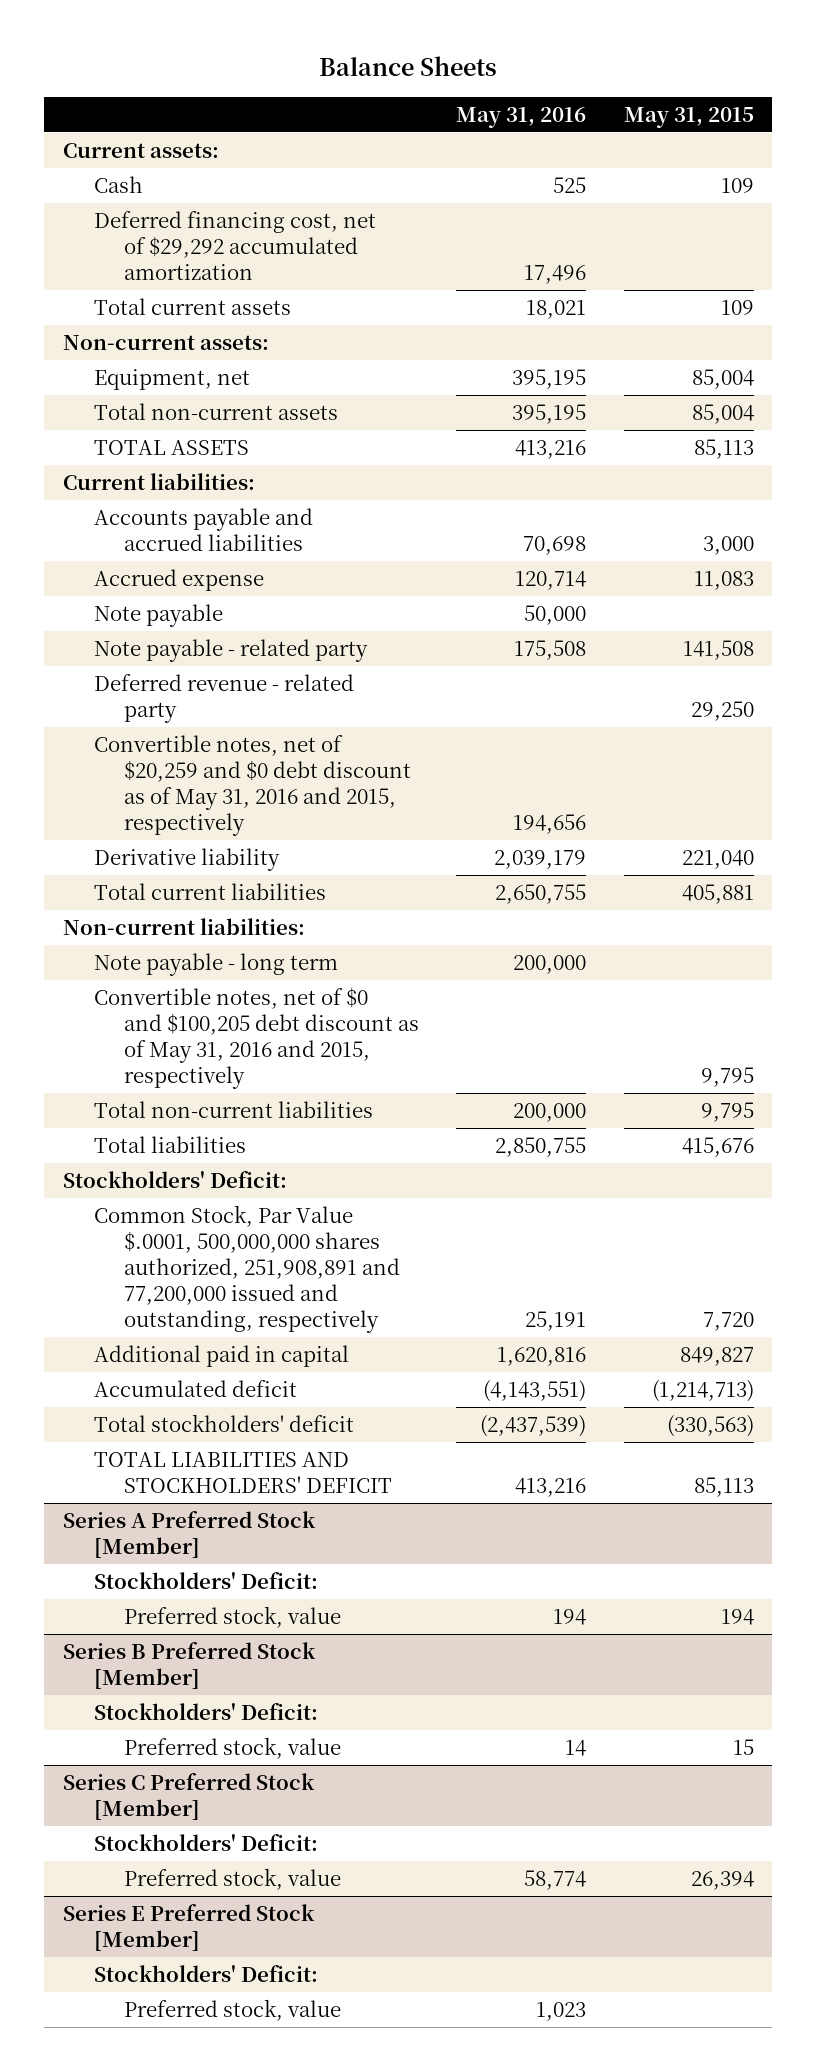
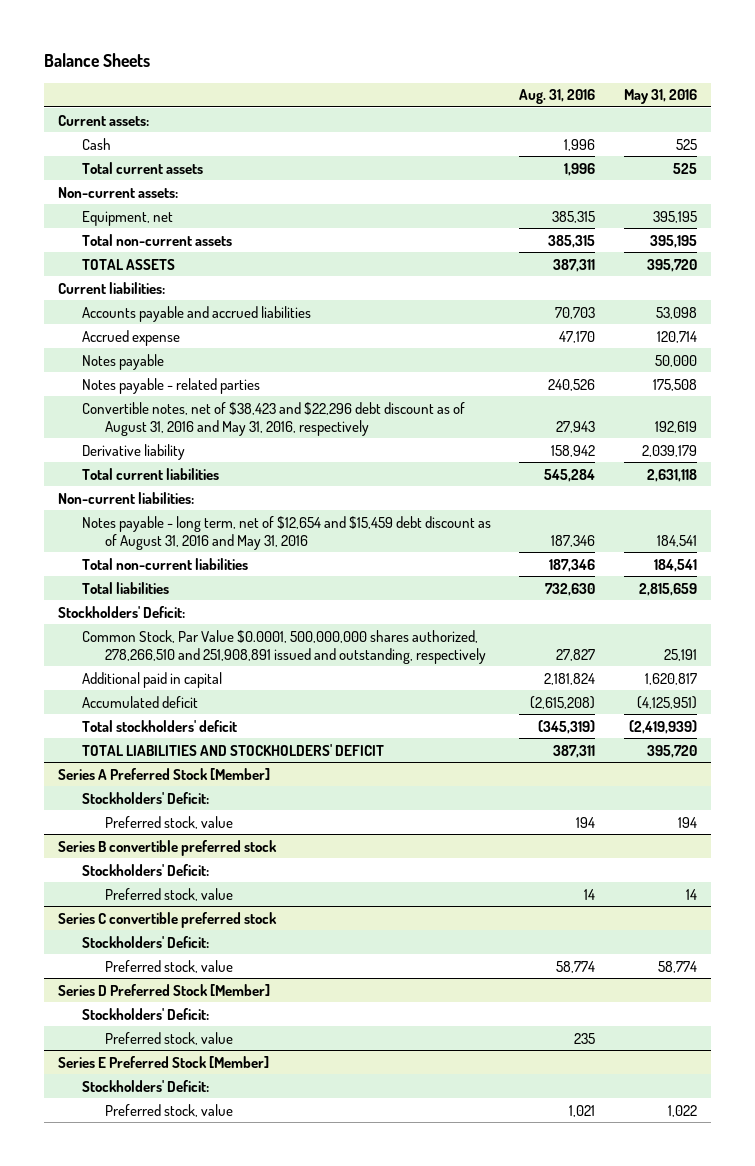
[623,106,754,128] May 31, 2015 -> none
none -> [519,89,596,105] Aug. 31, 2016
[93,211,376,281] Deferred financing cost, net of $29,292 accumulated amortization -> none
[526,300,587,320] 18,021 -> [672,162,697,174] 525
[515,440,587,460] 413,216 -> [646,258,697,272] 395,720
[523,536,587,556] 70,698 -> [655,306,697,319] 53,098
[93,674,354,724] Deferred revenue - related party -> none
[93,604,223,628] Note payable -> [81,353,164,370] Notes payable
[93,639,368,663] Note payable - related party -> [81,377,260,394] Notes payable - related parties
[93,735,412,837] Convertible notes, net of $20,259 and $0 debt discount as of May 31, 2016 and 2015, respectively -> [81,401,465,436] Convertible notes, net of $38,423 and $22,296 debt discount as of August 31, 2016 and May 31, 2016, respectively
[513,814,587,835] 194,656 -> [654,420,697,433] 192,619
[495,884,587,905] 2,650,755 -> [646,468,697,482] 2,631,118
[93,953,338,977] Note payable - long term -> none
[93,987,420,1090] Convertible notes, net of $0 and $100,205 debt discount as of May 31, 2016 and 2015, respectively -> none
none -> [81,515,491,550] Notes payable - long term, net of $12,654 and $15,459 debt discount as of August 31, 2016 and May 31, 2016
[513,1103,587,1123] 200,000 -> [653,558,697,572] 184,541
[495,1137,587,1158] 2,850,755 -> [638,582,697,596] 2,815,659
[93,1205,401,1334] Common Stock, Par Value $.0001, 500,000,000 shares authorized, 251,908,891 and 77,200,000 issued and outstanding, respectively -> [81,629,486,664] Common Stock, Par Value $0.0001, 500,000,000 shares authorized, 278,266,510 and 251,908,891 issued and outstanding, respectively
[497,1347,587,1367] 1,620,816 -> [644,672,697,685] 1,620,817
[483,1380,587,1403] (4,143,551) -> [636,695,697,709] (4,125,951)
[480,1415,587,1438] (2,437,539) -> [628,719,697,734] (2,419,939)
[515,1478,587,1498] 413,216 -> [646,744,697,758] 395,720
[62,1642,316,1690] Series B Preferred Stock [Member] -> [58,839,278,856] Series B convertible preferred stock
[62,1773,315,1821] Series C Preferred Stock [Member] -> [58,911,278,928] Series C convertible preferred stock
none -> [58,983,271,996] Series D Preferred Stock [Member]
none -> [81,1007,209,1020] Stockholders' Deficit:
none -> [104,1031,233,1045] Preferred stock, value
[536,2002,587,2022] 1,023 -> [667,1104,697,1117] 1,022

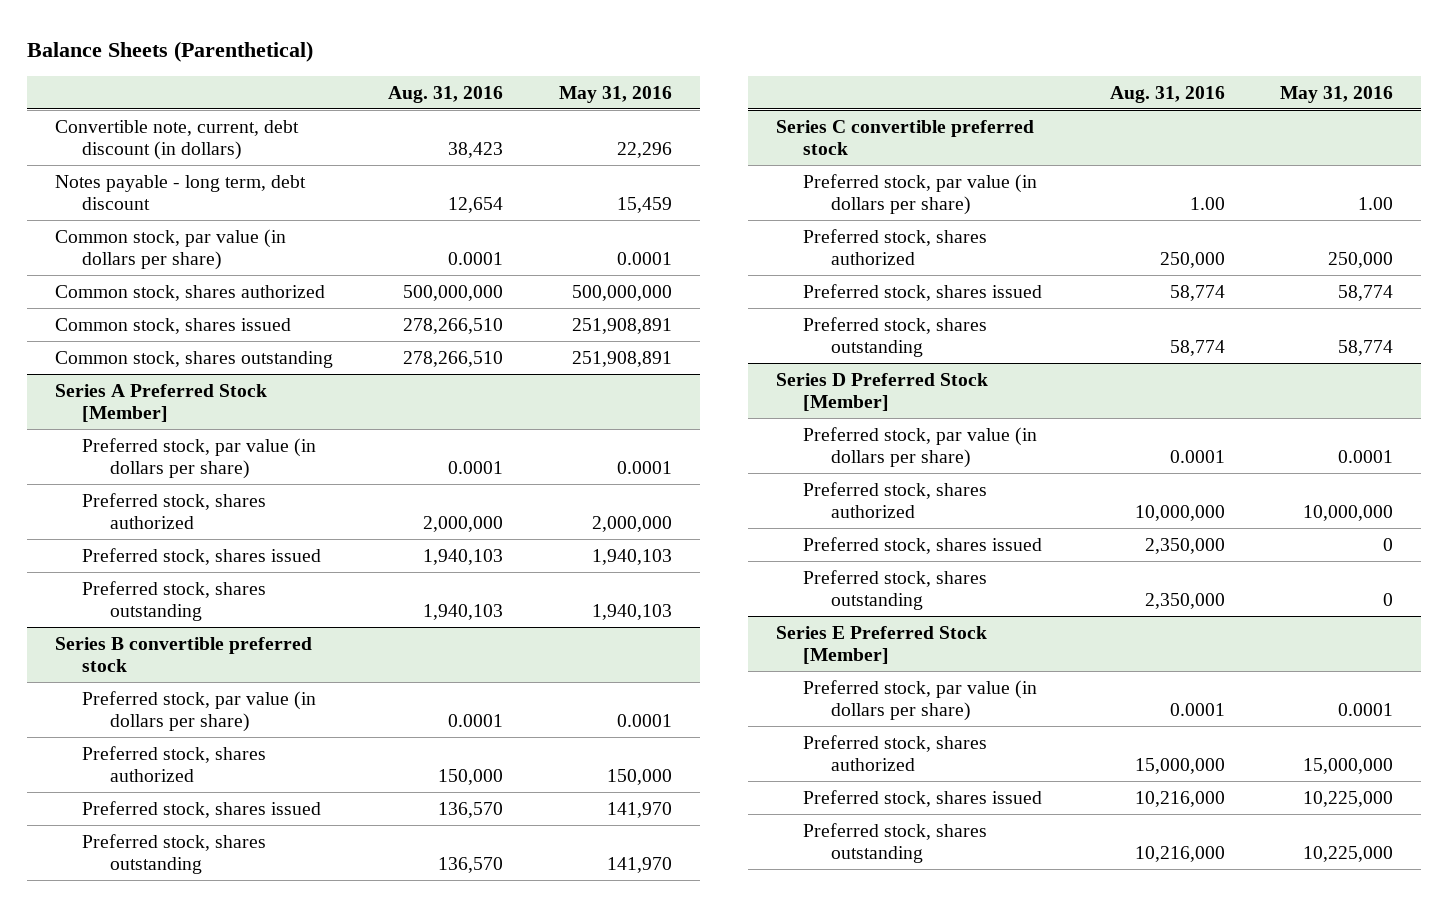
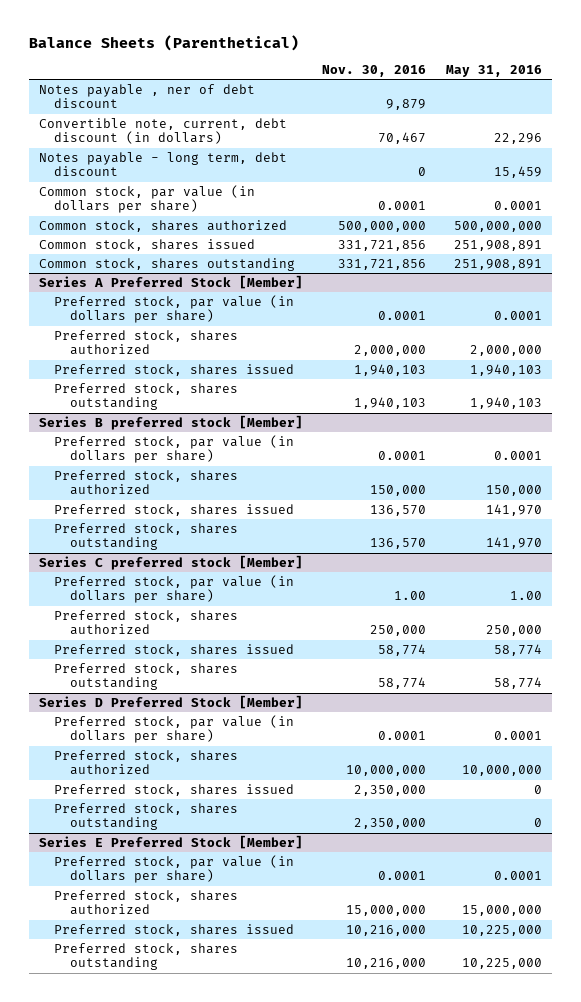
[388,85,504,103] Aug. 31, 2016 -> none
none -> [322,65,427,78] Nov. 30, 2016
none -> [38,83,255,109] Notes payable , ner of debt discount
[54,636,312,673] Series B convertible preferred stock -> [38,414,303,430] Series B preferred stock [Member]
[776,119,1035,156] Series C convertible preferred stock -> [38,554,303,570] Series C preferred stock [Member]

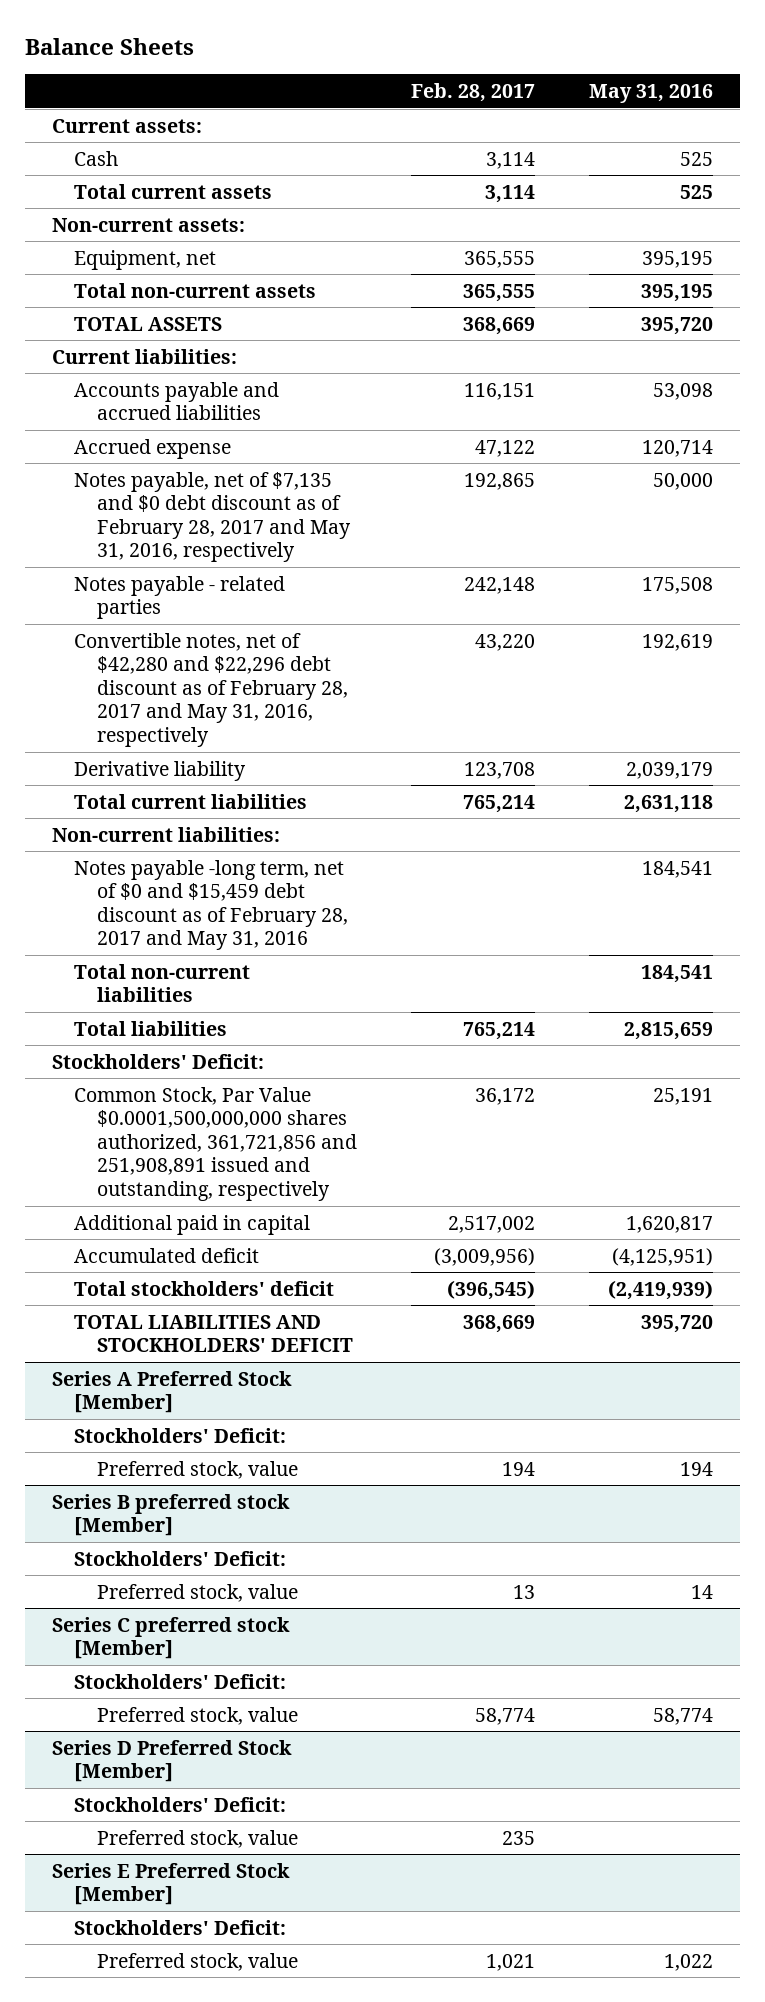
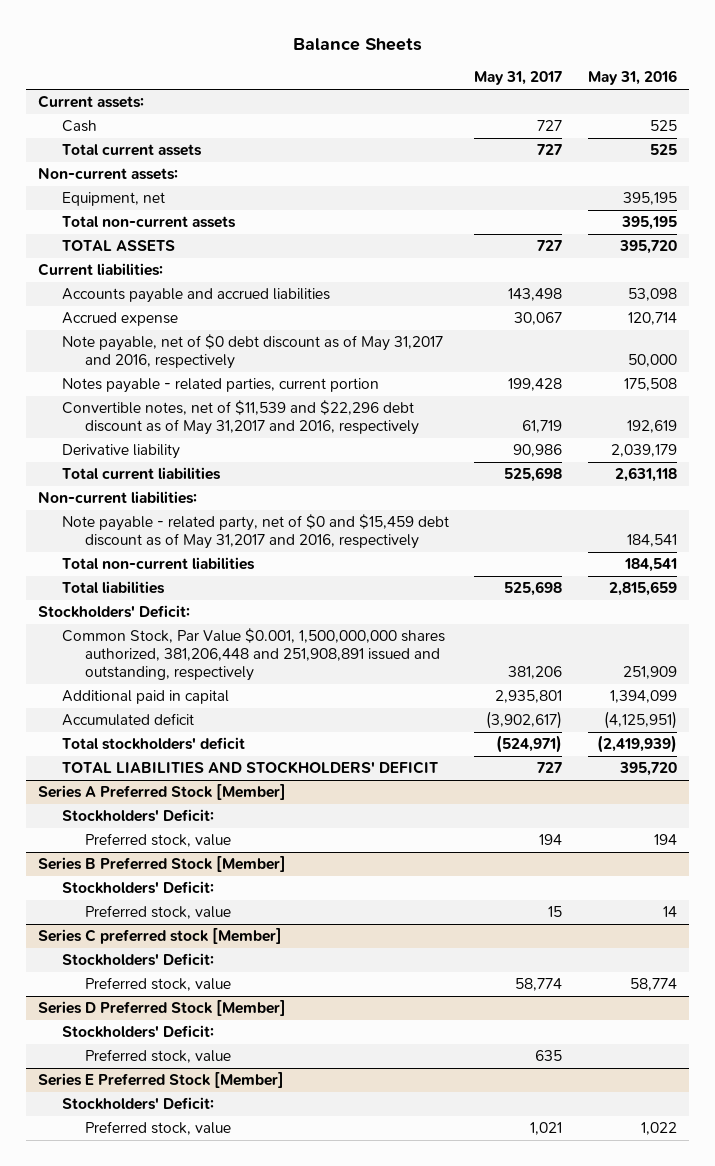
[410,82,535,102] Feb. 28, 2017 -> none
none -> [474,71,563,86] May 31, 2017
[74,471,351,563] Notes payable, net of $7,135 and $0 debt discount as of February 28, 2017 and May 31, 2016, respectively -> [61,334,443,370] Note payable, net of $0 debt discount as of May 31,2017 and 2016, respectively
[74,575,286,620] Notes payable - related parties -> [61,378,379,394] Notes payable - related parties, current portion
[74,632,348,748] Convertible notes, net of $42,280 and $22,296 debt discount as of February 28, 2017 and May 31, 2016, respectively -> [61,400,420,436] Convertible notes, net of $11,539 and $22,296 debt discount as of May 31,2017 and 2016, respectively
[74,859,348,951] Notes payable -long term, net of $0 and $15,459 debt discount as of February 28, 2017 and May 31, 2016 -> [61,514,449,550] Note payable - related party, net of $0 and $15,459 debt discount as of May 31,2017 and 2016, respectively
[74,1086,357,1202] Common Stock, Par Value $0.0001,500,000,000 shares authorized, 361,721,856 and 251,908,891 issued and outstanding, respectively -> [61,628,445,681] Common Stock, Par Value $0.001, 1,500,000,000 shares authorized, 381,206,448 and 251,908,891 issued and outstanding, respectively
[653,1087,714,1105] 25,191 -> [622,665,677,679] 251,909
[626,1215,714,1233] 1,620,817 -> [609,690,677,704] 1,394,099
[51,1493,290,1537] Series B preferred stock [Member] -> [38,856,287,873] Series B Preferred Stock [Member]

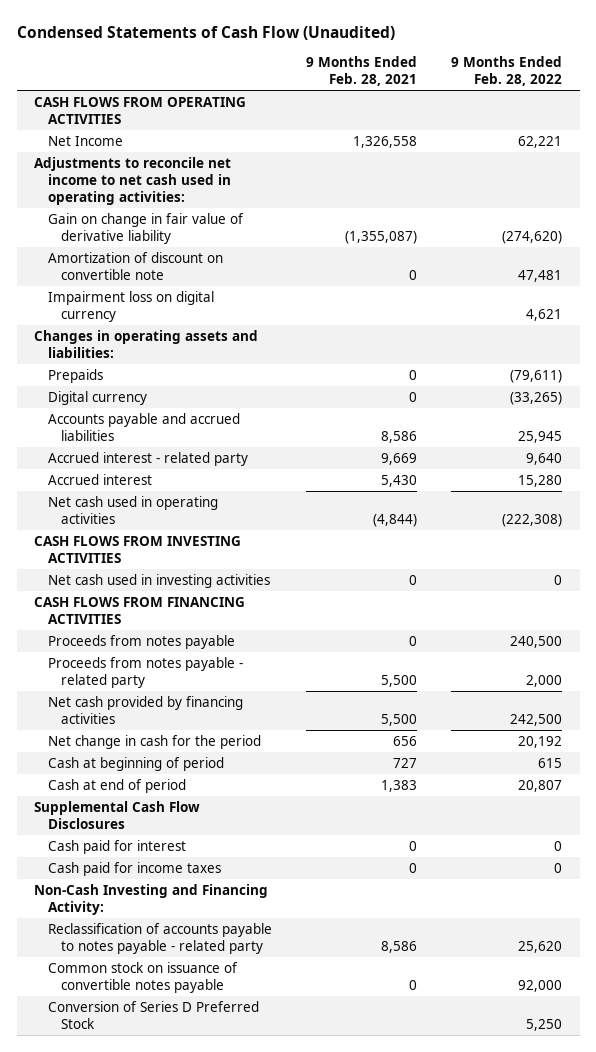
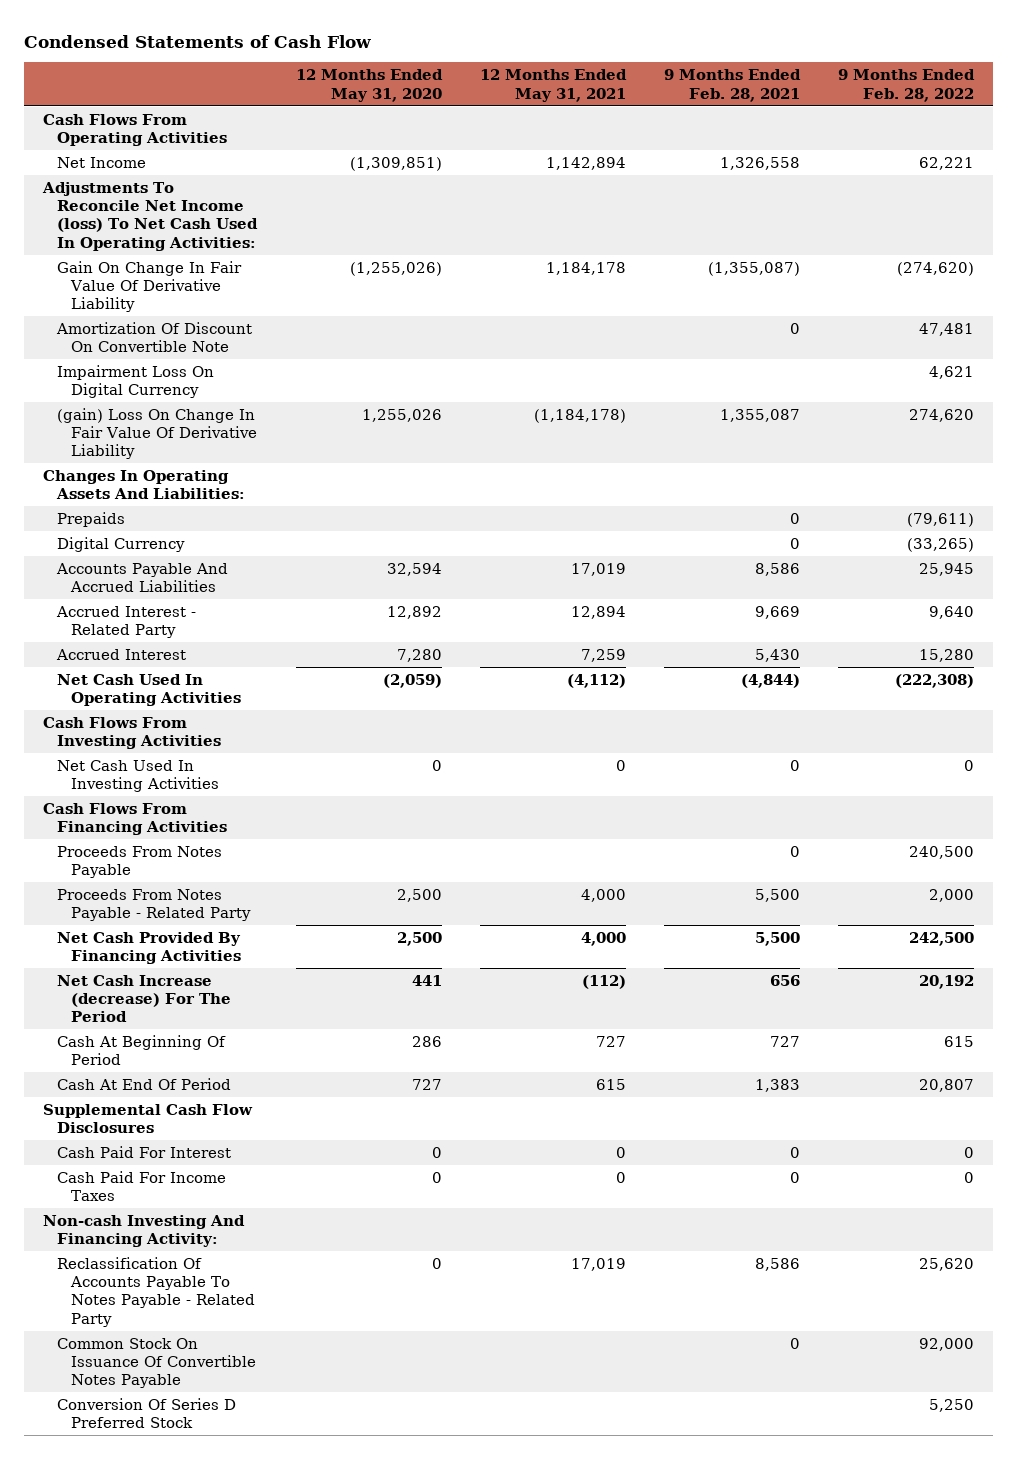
[16,25,395,40] Condensed Statements of Cash Flow (Unaudited) -> [24,34,372,48] Condensed Statements of Cash Flow
none -> [295,69,443,102] 12 Months Ended May 31, 2020
none -> [479,69,627,102] 12 Months Ended May 31, 2021
[34,96,247,124] CASH FLOWS FROM OPERATING ACTIVITIES -> [43,113,228,147] Cash Flows From Operating Activities
[34,156,232,205] Adjustments to reconcile net income to net cash used in operating activities: -> [42,181,259,251] Adjustments To Reconcile Net Income (loss) To Net Cash Used In Operating Activities:
[47,212,244,244] Gain on change in fair value of derivative liability -> [57,260,243,313] Gain On Change In Fair Value Of Derivative Liability
[47,251,223,280] Amortization of discount on convertible note -> [56,321,253,353] Amortization Of Discount On Convertible Note
[47,290,214,322] Impairment loss on digital currency -> [57,364,215,399] Impairment Loss On Digital Currency
none -> [57,407,258,460] (gain) Loss On Change In Fair Value Of Derivative Liability
[34,329,259,358] Changes in operating assets and liabilities: -> [43,469,246,500] Changes In Operating Assets And Liabilities:
[47,390,147,405] Digital currency -> [57,536,186,552] Digital Currency
[47,412,240,441] Accounts payable and accrued liabilities -> [56,562,229,593] Accounts Payable And Accrued Liabilities
[47,451,248,466] Accrued interest - related party -> [56,605,197,639] Accrued Interest - Related Party
[47,473,152,485] Accrued interest -> [56,648,187,660] Accrued Interest
[47,495,218,524] Net cash used in operating activities -> [57,673,242,707] Net Cash Used In Operating Activities
[34,535,242,563] CASH FLOWS FROM INVESTING ACTIVITIES -> [43,716,222,750] Cash Flows From Investing Activities
[47,573,270,588] Net cash used in investing activities -> [57,759,220,793] Net Cash Used In Investing Activities
[34,596,246,624] CASH FLOWS FROM FINANCING ACTIVITIES -> [43,802,228,836] Cash Flows From Financing Activities
[47,634,235,649] Proceeds from notes payable -> [57,845,223,879] Proceeds From Notes Payable
[47,656,243,688] Proceeds from notes payable - related party -> [57,888,252,922] Proceeds From Notes Payable - Related Party
[47,695,243,724] Net cash provided by financing activities -> [57,931,242,965] Net Cash Provided By Financing Activities
[47,734,261,749] Net change in cash for the period -> [57,974,232,1023] Net Cash Increase (decrease) For The Period
[47,756,224,771] Cash at beginning of period -> [57,1034,227,1066] Cash At Beginning Of Period
[47,778,186,793] Cash at end of period -> [57,1077,232,1090] Cash At End Of Period
[47,839,186,854] Cash paid for interest -> [57,1145,232,1158] Cash Paid For Interest
[47,861,221,876] Cash paid for income taxes -> [57,1170,227,1202] Cash Paid For Income Taxes
[34,883,269,915] Non-Cash Investing and Financing Activity: -> [43,1214,246,1248] Non-cash Investing And Financing Activity:
[47,922,272,954] Reclassification of accounts payable to notes payable - related party -> [57,1256,256,1327] Reclassification Of Accounts Payable To Notes Payable - Related Party
[47,961,238,993] Common stock on issuance of convertible notes payable -> [57,1337,257,1389] Common Stock On Issuance Of Convertible Notes Payable
[47,1000,259,1029] Conversion of Series D Preferred Stock -> [57,1397,237,1429] Conversion Of Series D Preferred Stock

